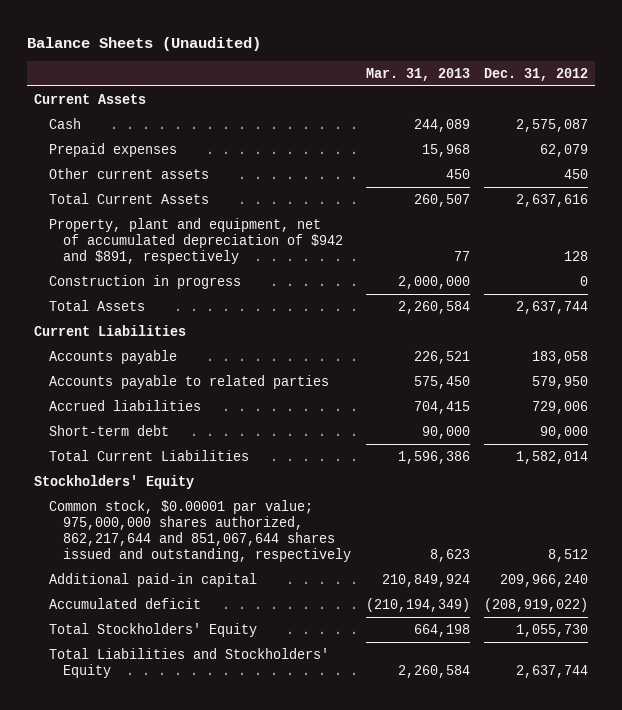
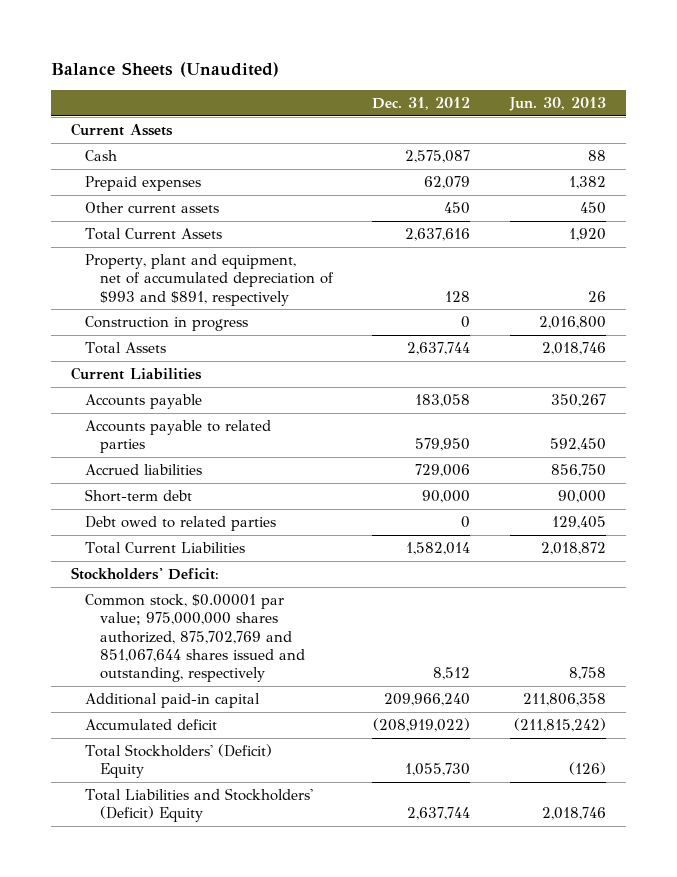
[365,68,470,82] Mar. 31, 2013 -> none
none -> [508,97,606,112] Jun. 30, 2013
[48,217,344,265] Property, plant and equipment, net of accumulated depreciation of $942 and $891, respectively -> [85,254,334,306] Property, plant and equipment, net of accumulated depreciation of $993 and $891, respectively
none -> [85,516,277,532] Debt owed to related parties
[33,474,194,489] Stockholders' Equity -> none
none -> [71,567,220,581] Stockholders' Deficit:
[48,499,352,563] Common stock, $0.00001 par value; 975,000,000 shares authorized, 862,217,644 and 851,067,644 shares issued and outstanding, respectively -> [85,594,305,683] Common stock, $0.00001 par value; 975,000,000 shares authorized, 875,702,769 and 851,067,644 shares issued and outstanding, respectively
[48,622,257,637] Total Stockholders' Equity -> [85,744,273,779] Total Stockholders' (Deficit) Equity
[48,647,329,678] Total Liabilities and Stockholders' Equity -> [85,788,314,823] Total Liabilities and Stockholders' (Deficit) Equity

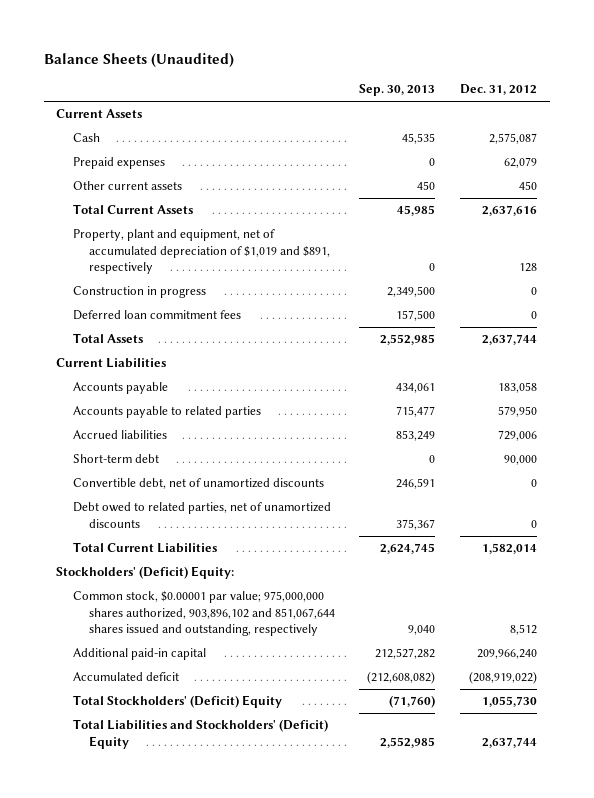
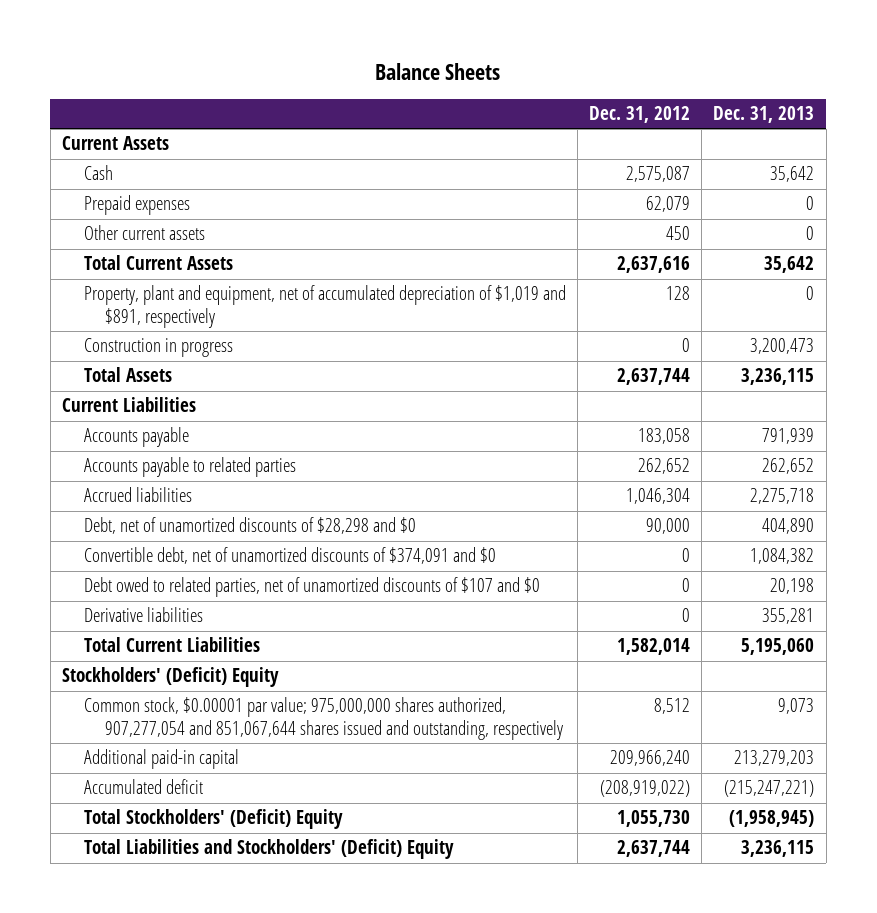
[44,53,235,69] Balance Sheets (Unaudited) -> [375,62,501,80] Balance Sheets
[359,84,436,97] Sep. 30, 2013 -> none
none -> [713,106,815,124] Dec. 31, 2013
[72,310,241,321] Deferred loan commitment fees -> none
[498,406,538,418] 579,950 -> [637,458,690,475] 262,652
[498,430,538,442] 729,006 -> [625,488,690,505] 1,046,304
[72,454,159,464] Short-term debt -> [83,517,416,535] Debt, net of unamortized discounts of $28,298 and $0
[72,478,324,490] Convertible debt, net of unamortized discounts -> [83,547,496,565] Convertible debt, net of unamortized discounts of $374,091 and $0
[72,502,331,528] Debt owed to related parties, net of unamortized discounts -> [83,577,540,598] Debt owed to related parties, net of unamortized discounts of $107 and $0
none -> [83,607,203,623] Derivative liabilities
[56,566,235,580] Stockholders' (Deficit) Equity: -> [62,667,280,688] Stockholders' (Deficit) Equity
[72,591,335,637] Common stock, $0.00001 par value; 975,000,000 shares authorized, 903,896,102 and 851,067,644 shares issued and outstanding, respectively -> [83,697,563,741] Common stock, $0.00001 par value; 975,000,000 shares authorized, 907,277,054 and 851,067,644 shares issued and outstanding, respectively

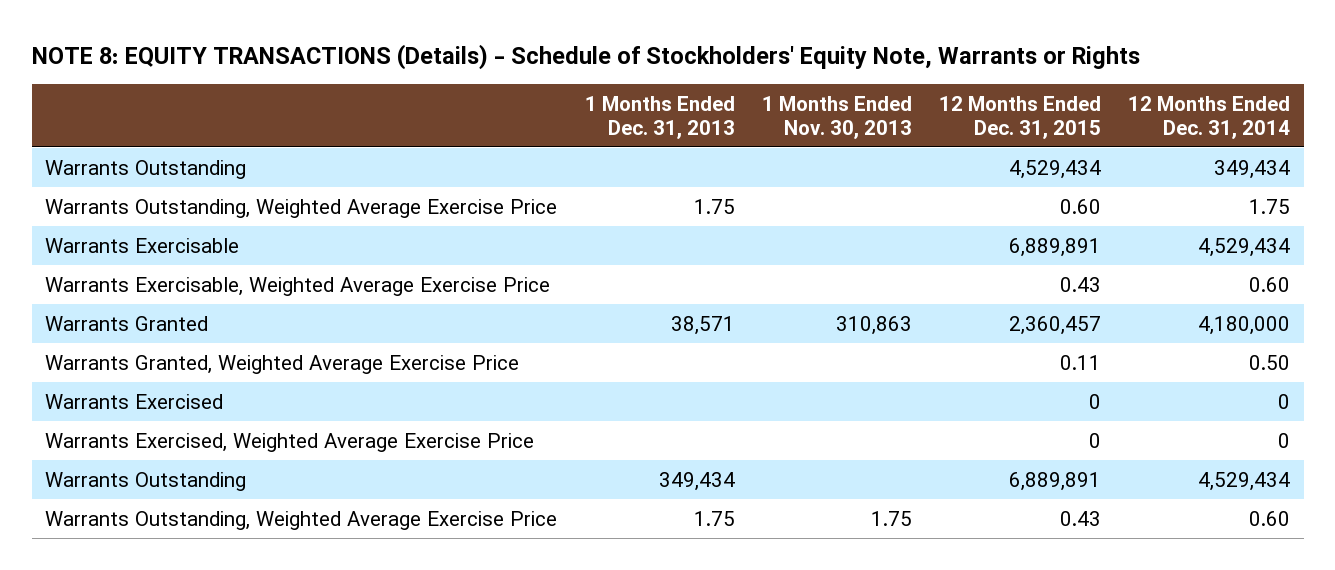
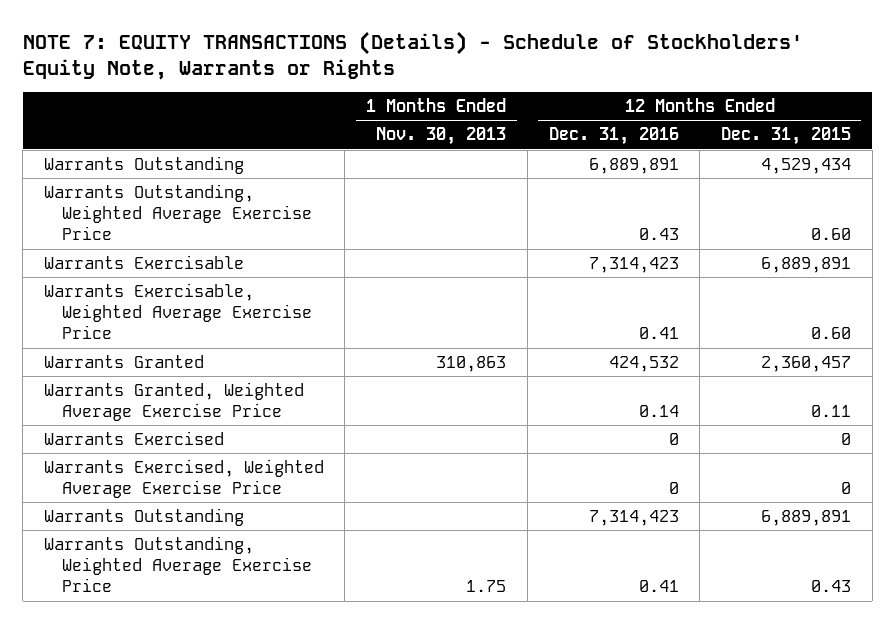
[31,43,1140,70] NOTE 8: EQUITY TRANSACTIONS (Details) - Schedule of Stockholders' Equity Note, Warrants or Rights -> [22,30,803,81] NOTE 7: EQUITY TRANSACTIONS (Details) - Schedule of Stockholders' Equity Note, Warrants or Rights
[584,95,735,139] 1 Months Ended Dec. 31, 2013 -> none
[1127,95,1290,139] 12 Months Ended Dec. 31, 2014 -> none
none -> [548,127,679,146] Dec. 31, 2016
[1059,276,1101,292] 0.43 -> [810,327,851,340] 0.60

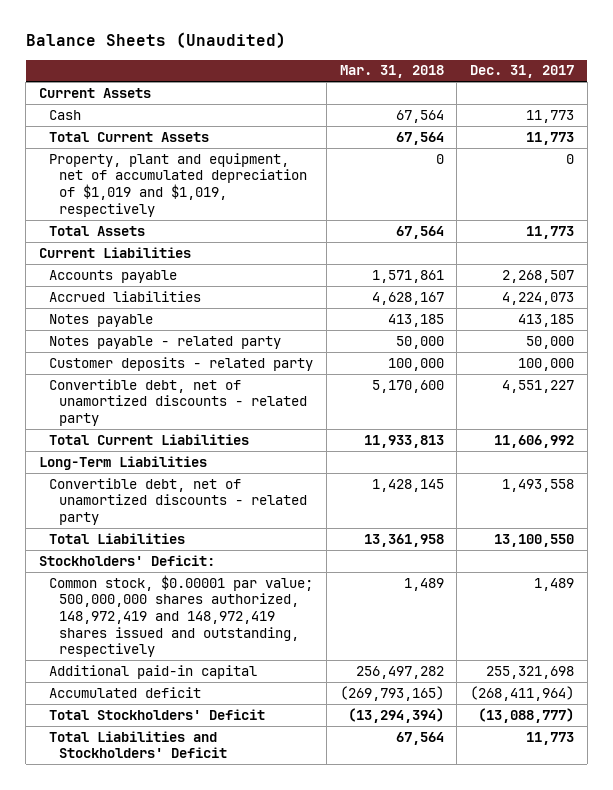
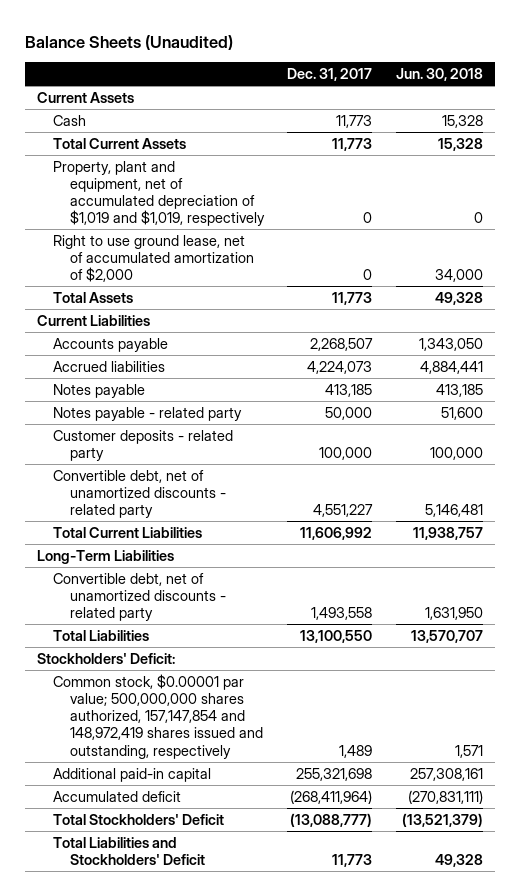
[339,65,444,79] Mar. 31, 2018 -> none
none -> [396,67,484,81] Jun. 30, 2018
none -> [53,234,254,283] Right to use ground lease, net of accumulated amortization of $2,000
[49,574,314,658] Common stock, $0.00001 par value; 500,000,000 shares authorized, 148,972,419 and 148,972,419 shares issued and outstanding, respectively -> [53,673,263,759] Common stock, $0.00001 par value; 500,000,000 shares authorized, 157,147,854 and 148,972,419 shares issued and outstanding, respectively

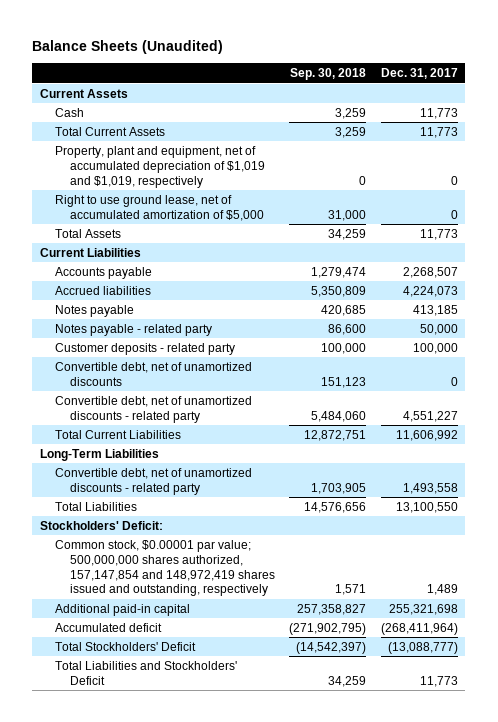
[396,67,484,81] Jun. 30, 2018 -> none
none -> [290,68,367,81] Sep. 30, 2018
[53,234,254,283] Right to use ground lease, net of accumulated amortization of $2,000 -> [54,194,264,221] Right to use ground lease, net of accumulated amortization of $5,000
none -> [54,361,252,386] Convertible debt, net of unamortized discounts

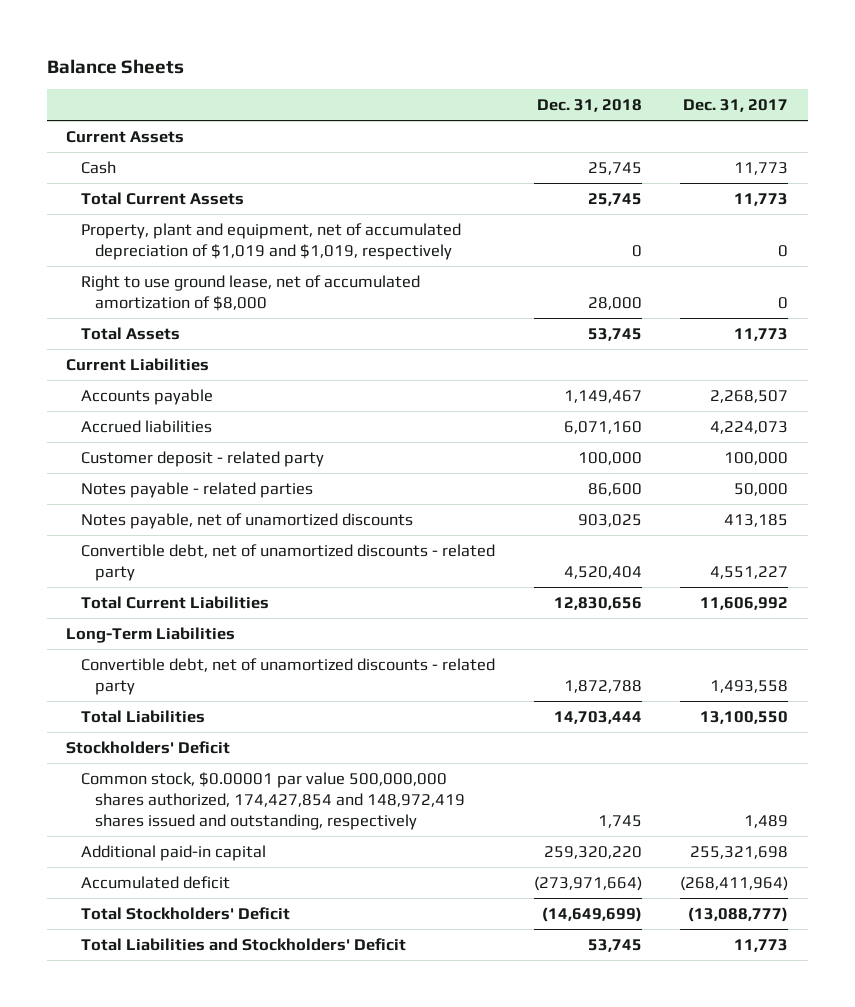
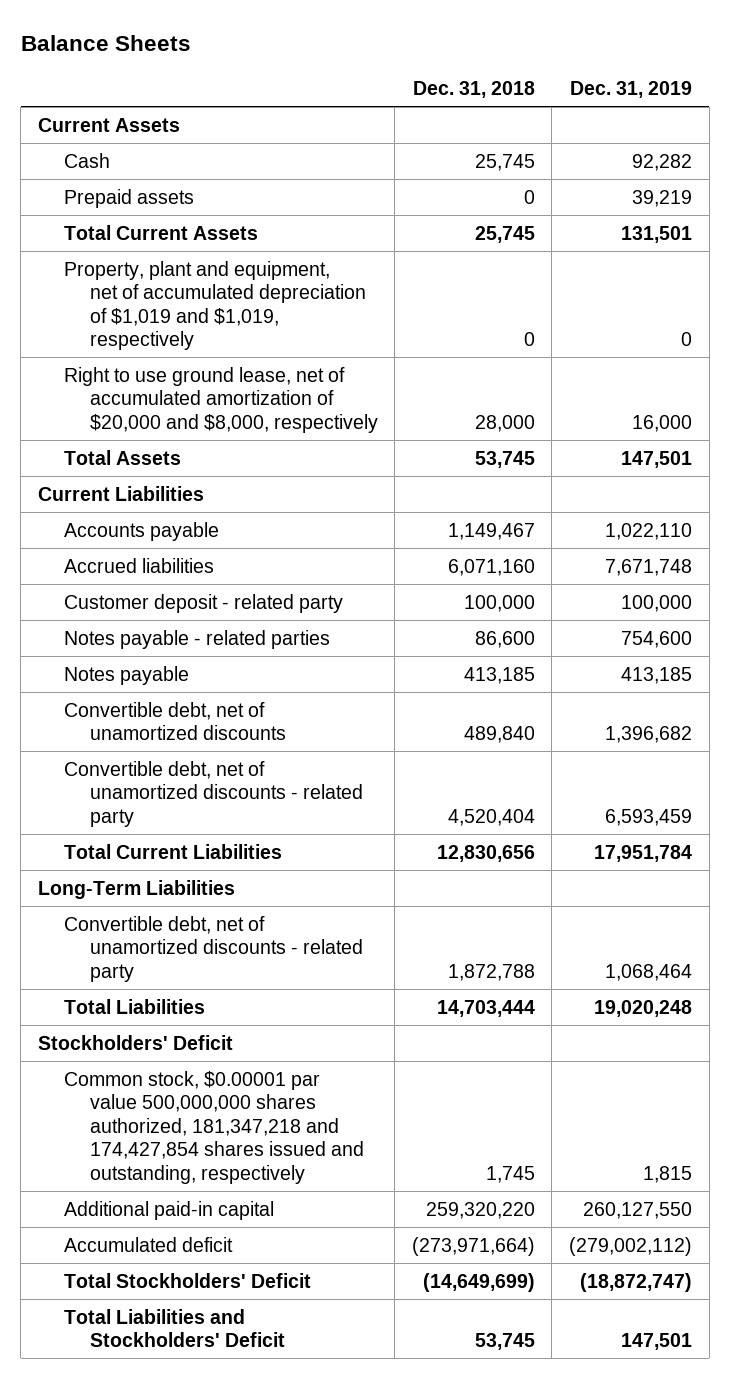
[683,99,789,113] Dec. 31, 2017 -> none
none -> [570,80,693,98] Dec. 31, 2019
none -> [63,188,194,208] Prepaid assets
[80,274,420,311] Right to use ground lease, net of accumulated amortization of $8,000 -> [63,366,378,433] Right to use ground lease, net of accumulated amortization of $20,000 and $8,000, respectively
[80,512,413,529] Notes payable, net of unamortized discounts -> [63,665,189,685] Notes payable
[577,513,642,527] 903,025 -> [463,666,535,684] 413,185
none -> [63,701,286,741] Convertible debt, net of unamortized discounts
[80,771,466,830] Common stock, $0.00001 par value 500,000,000 shares authorized, 174,427,854 and 148,972,419 shares issued and outstanding, respectively -> [63,1070,364,1184] Common stock, $0.00001 par value 500,000,000 shares authorized, 181,347,218 and 174,427,854 shares issued and outstanding, respectively

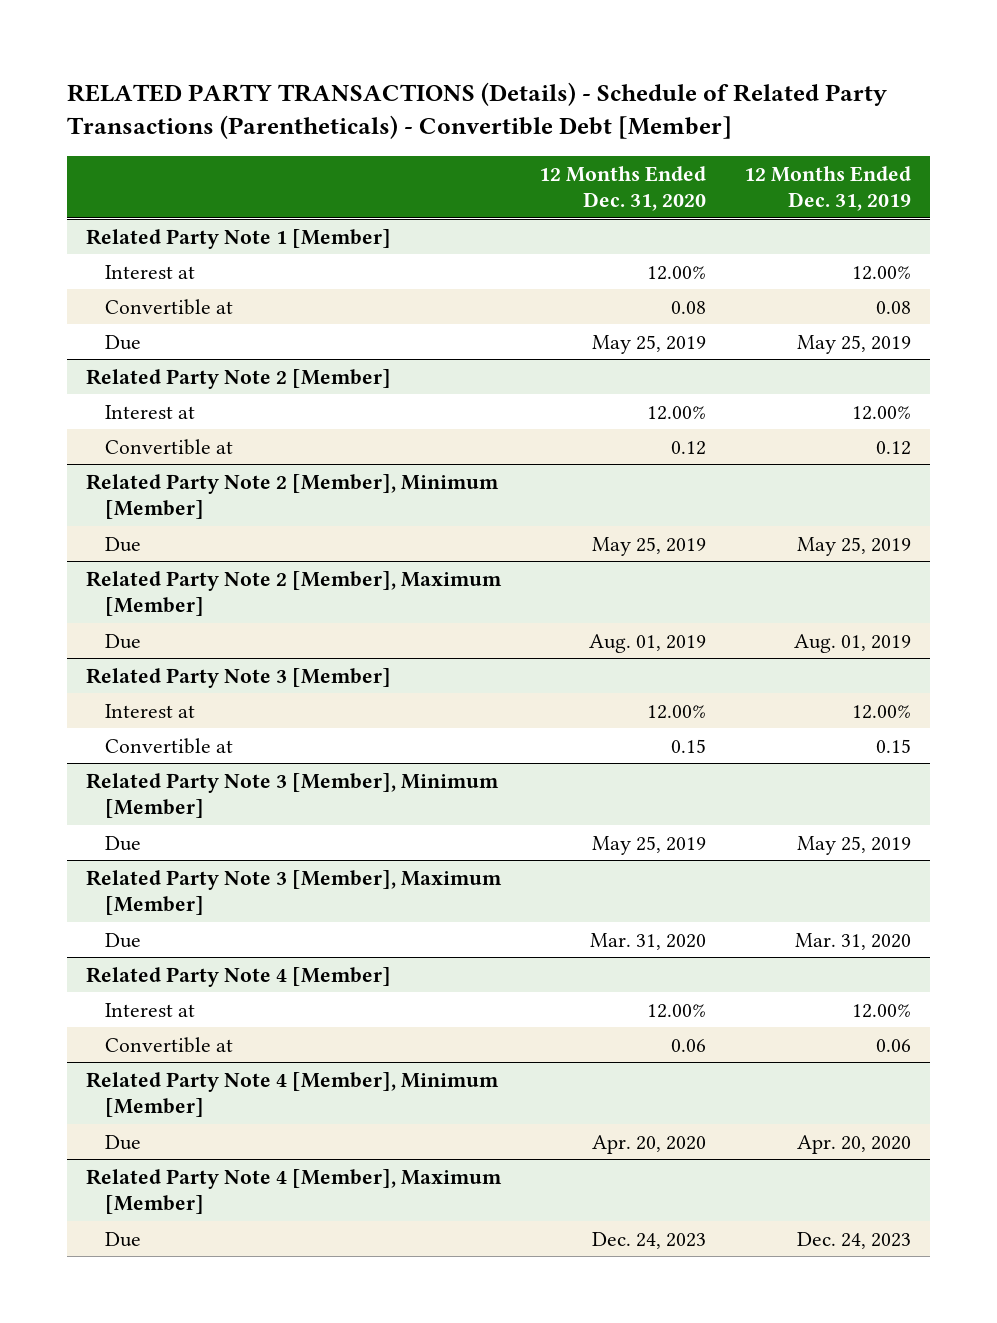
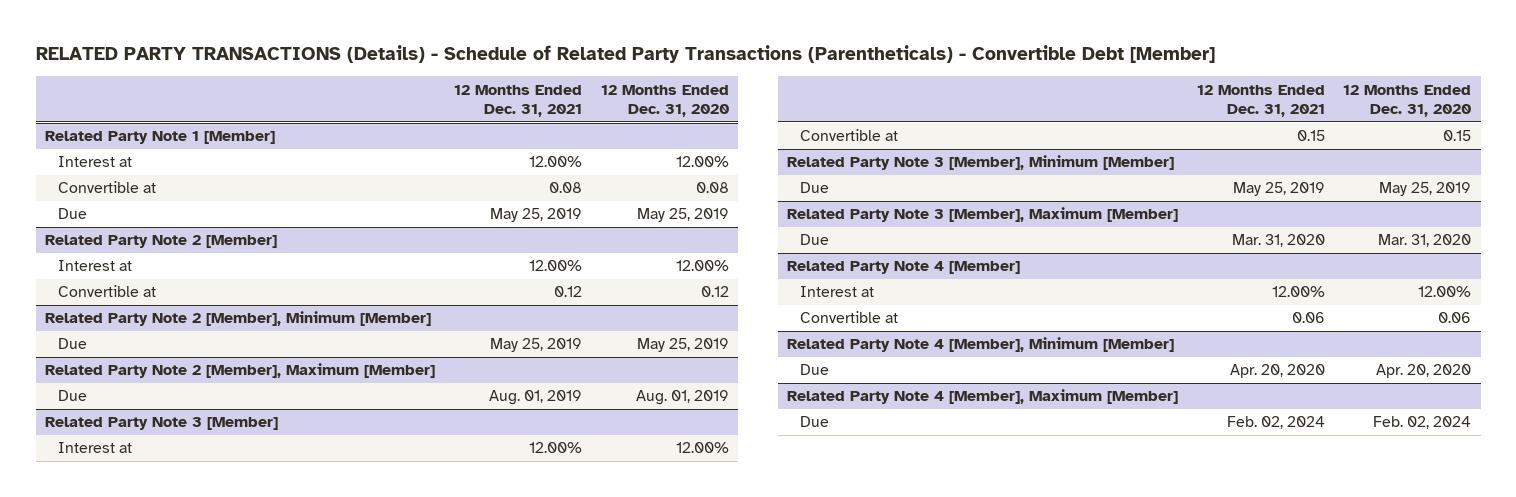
[743,165,911,212] 12 Months Ended Dec. 31, 2019 -> none
none -> [454,84,583,118] 12 Months Ended Dec. 31, 2021
[592,1231,707,1249] Dec. 24, 2023 -> [1373,416,1472,430] Feb. 02, 2024

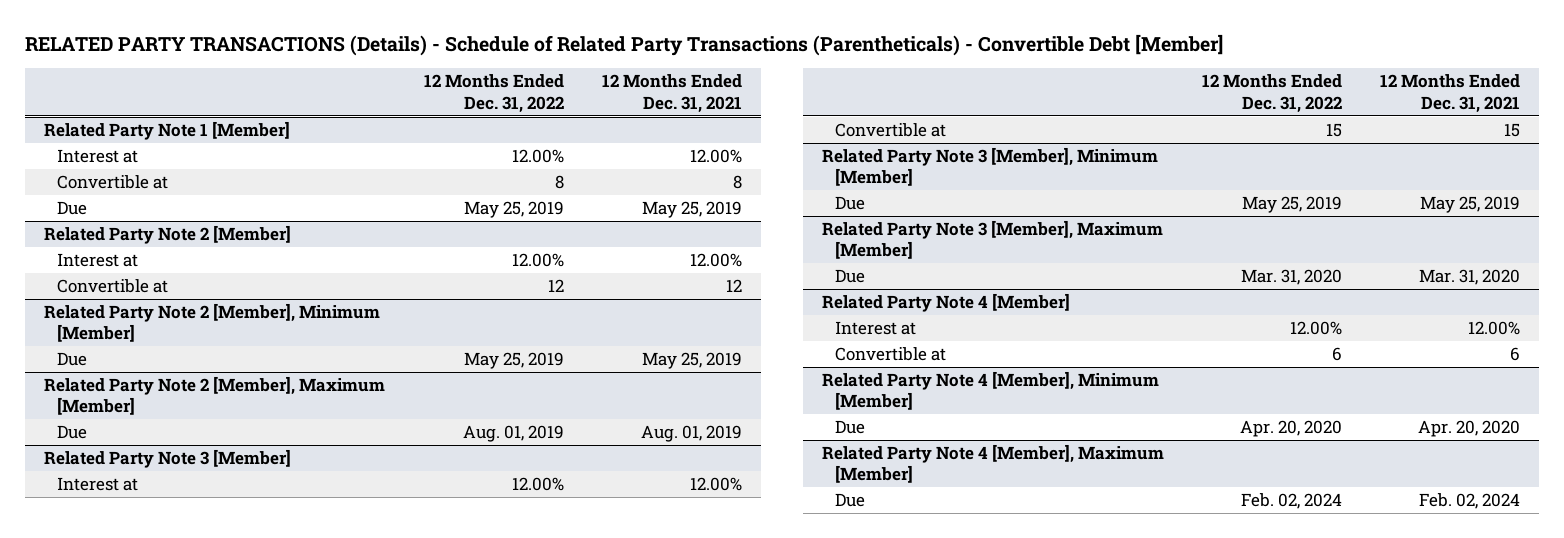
[600,84,729,118] 12 Months Ended Dec. 31, 2020 -> none
none -> [424,74,565,113] 12 Months Ended Dec. 31, 2022
[549,182,583,194] 0.08 -> [732,175,742,190] 8
[554,286,583,298] 0.12 -> [725,279,742,293] 12
[1296,130,1325,142] 0.15 -> [1503,123,1520,138] 15
[1291,312,1325,324] 0.06 -> [1509,347,1520,362] 6

